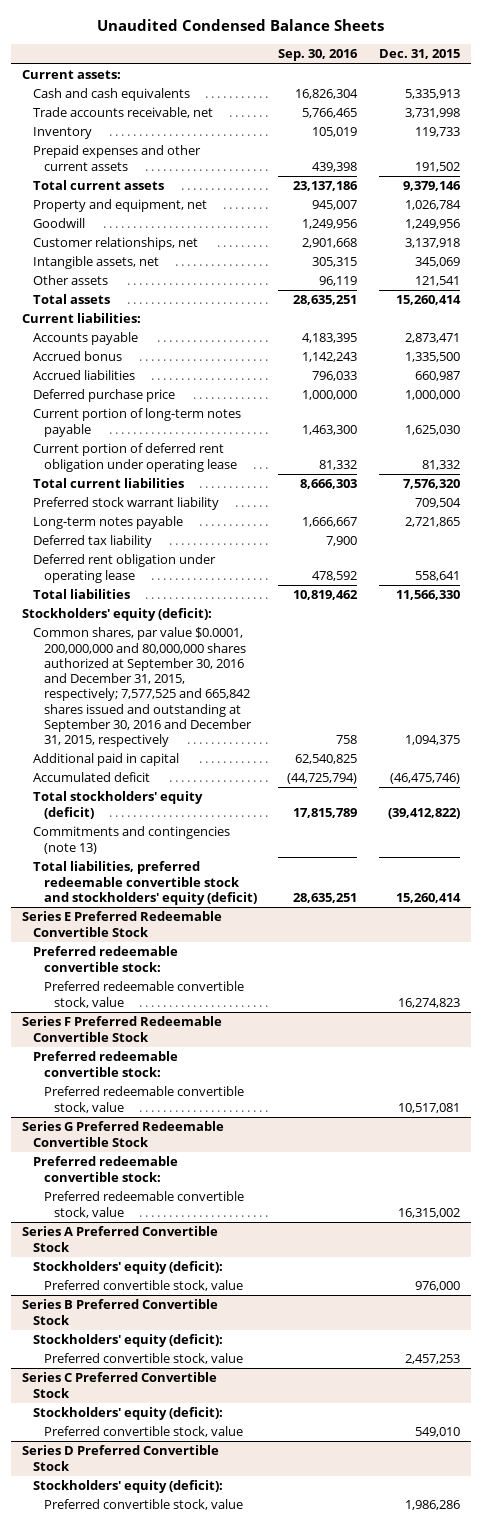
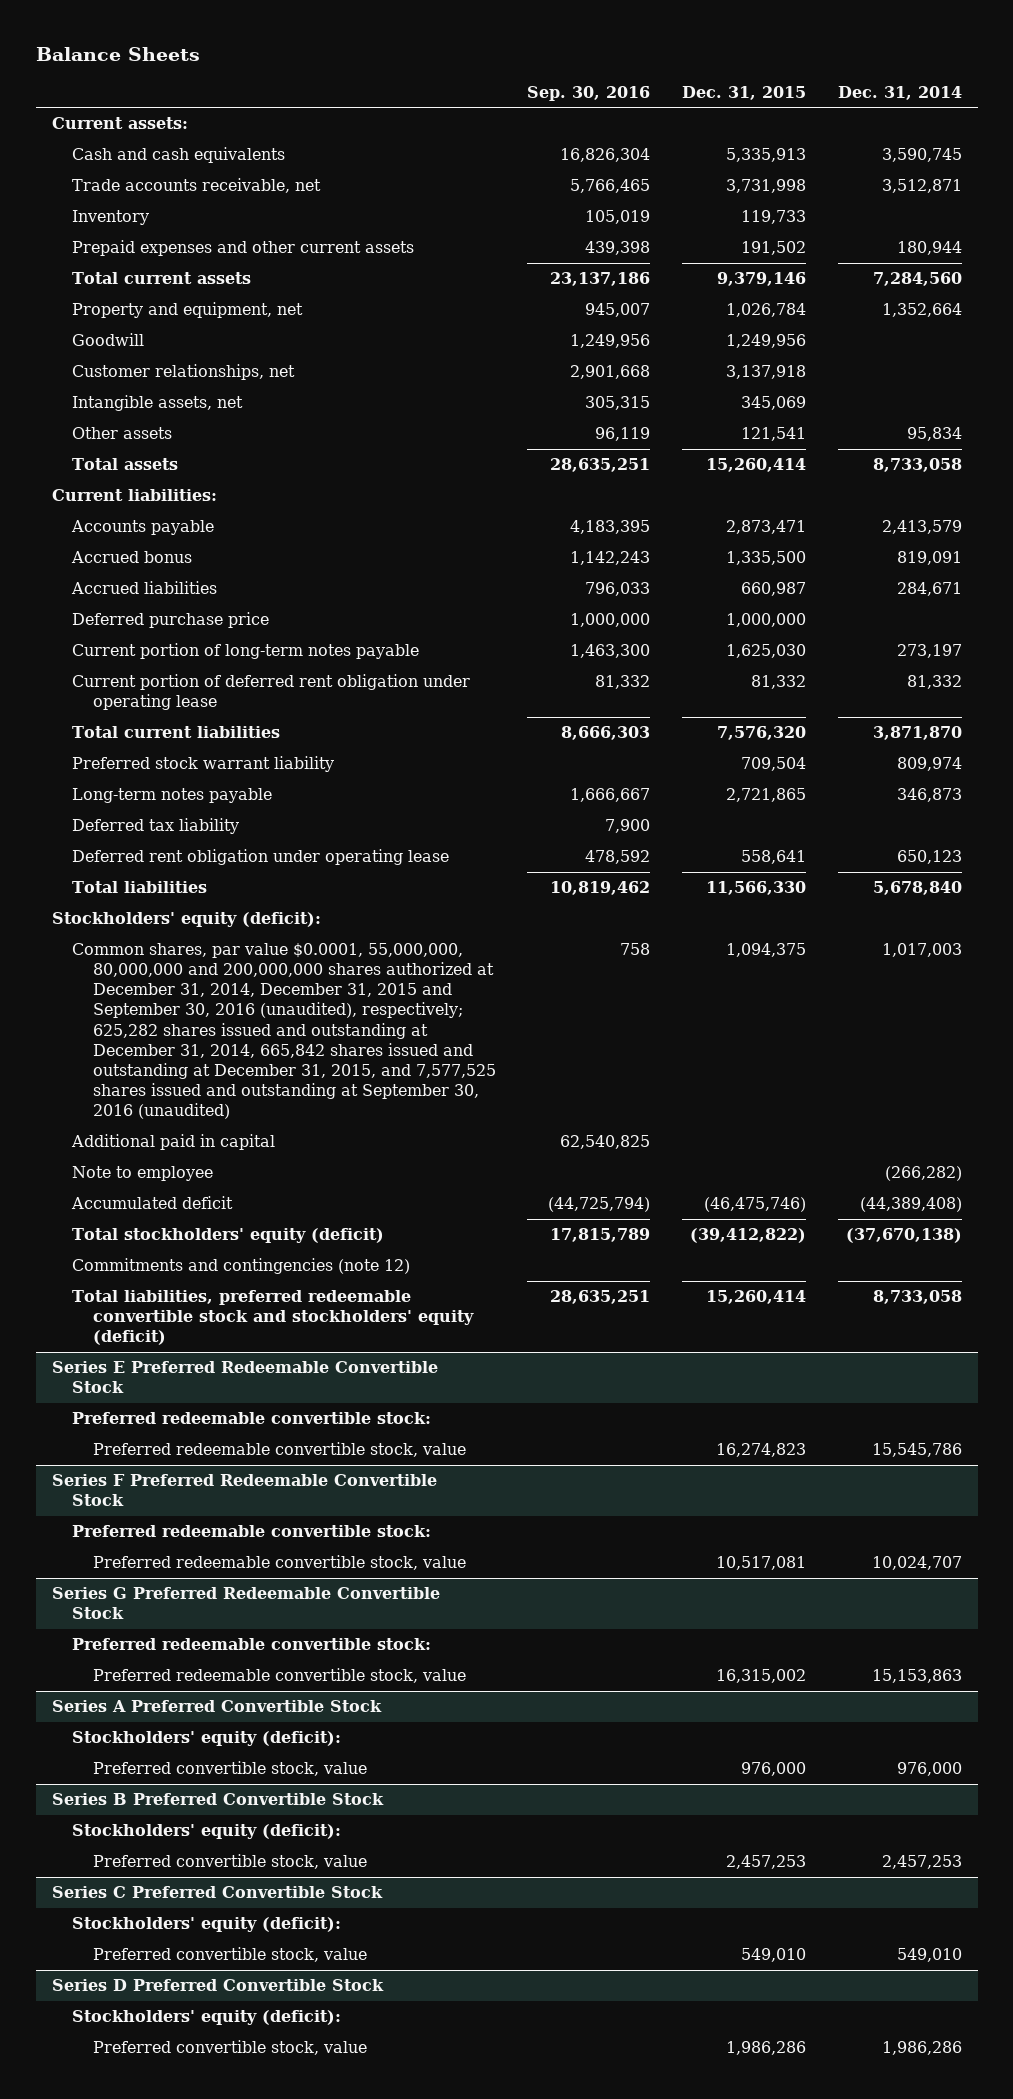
[97,19,385,32] Unaudited Condensed Balance Sheets -> [35,46,200,61] Balance Sheets
none -> [837,85,962,100] Dec. 31, 2014
[32,627,252,748] Common shares, par value $0.0001, 200,000,000 and 80,000,000 shares authorized at September 30, 2016 and December 31, 2015, respectively; 7,577,525 and 665,842 shares issued and outstanding at September 30, 2016 and December 31, 2015, respectively -> [72,943,496,1120] Common shares, par value $0.0001, 55,000,000, 80,000,000 and 200,000,000 shares authorized at December 31, 2014, December 31, 2015 and September 30, 2016 (unaudited), respectively; 625,282 shares issued and outstanding at December 31, 2014, 665,842 shares issued and outstanding at December 31, 2015, and 7,577,525 shares issued and outstanding at September 30, 2016 (unaudited)
none -> [72,1166,214,1182] Note to employee
[32,826,230,854] Commitments and contingencies (note 13) -> [72,1258,411,1275] Commitments and contingencies (note 12)

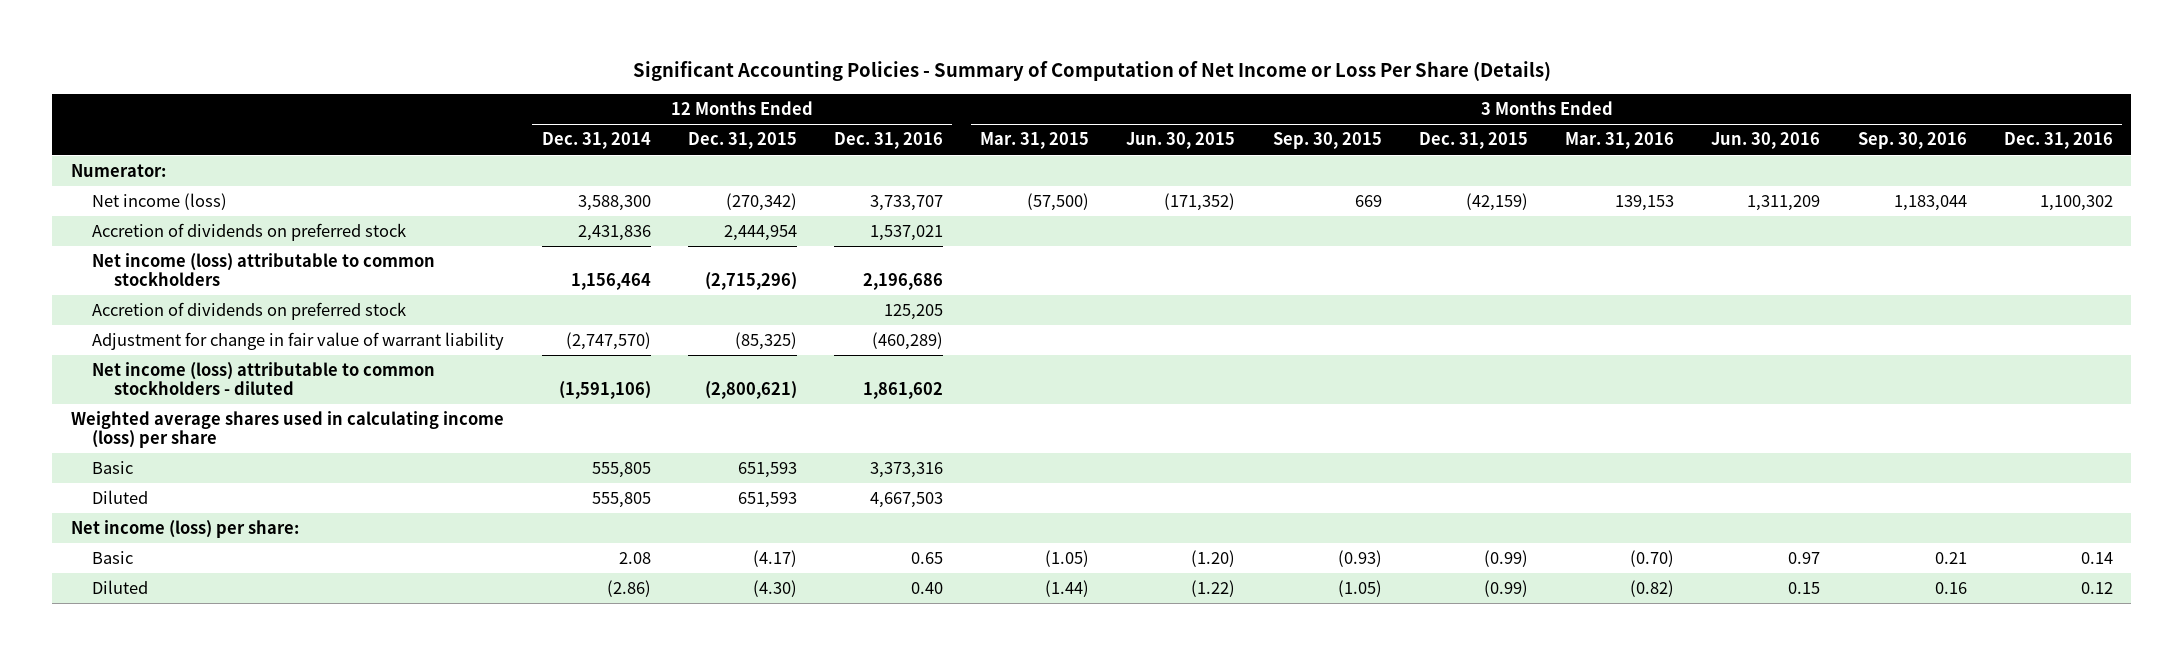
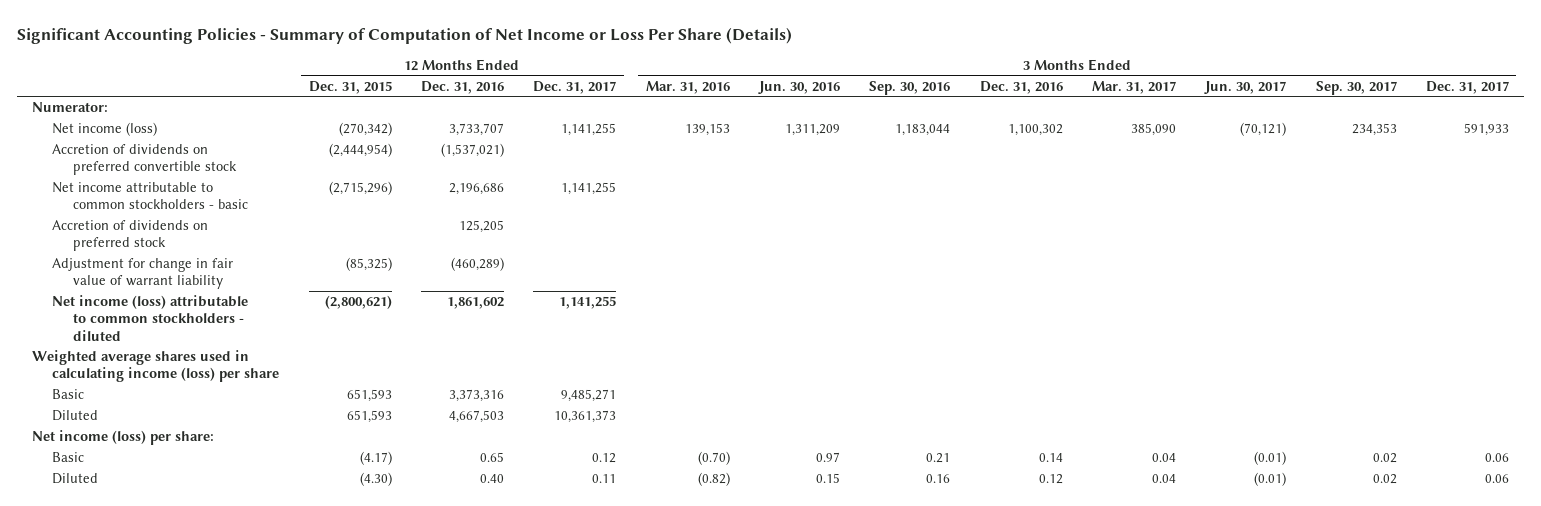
[541,132,651,150] Dec. 31, 2014 -> none
[980,132,1090,150] Mar. 31, 2015 -> none
[1126,132,1236,150] Jun. 30, 2015 -> none
[1272,132,1382,150] Sep. 30, 2015 -> none
[1418,132,1528,150] Dec. 31, 2015 -> none
none -> [533,80,617,94] Dec. 31, 2017
none -> [1091,80,1176,94] Mar. 31, 2017
none -> [1204,80,1287,94] Jun. 30, 2017
none -> [1315,80,1397,95] Sep. 30, 2017
none -> [1426,80,1510,94] Dec. 31, 2017
[92,223,407,242] Accretion of dividends on preferred stock -> [52,144,237,176] Accretion of dividends on preferred convertible stock
[723,225,797,242] 2,444,954 -> [328,143,392,158] (2,444,954)
[870,225,944,242] 1,537,021 -> [440,143,504,158] (1,537,021)
[92,253,436,287] Net income (loss) attributable to common stockholders -> [52,182,248,210] Net income attributable to common stockholders - basic

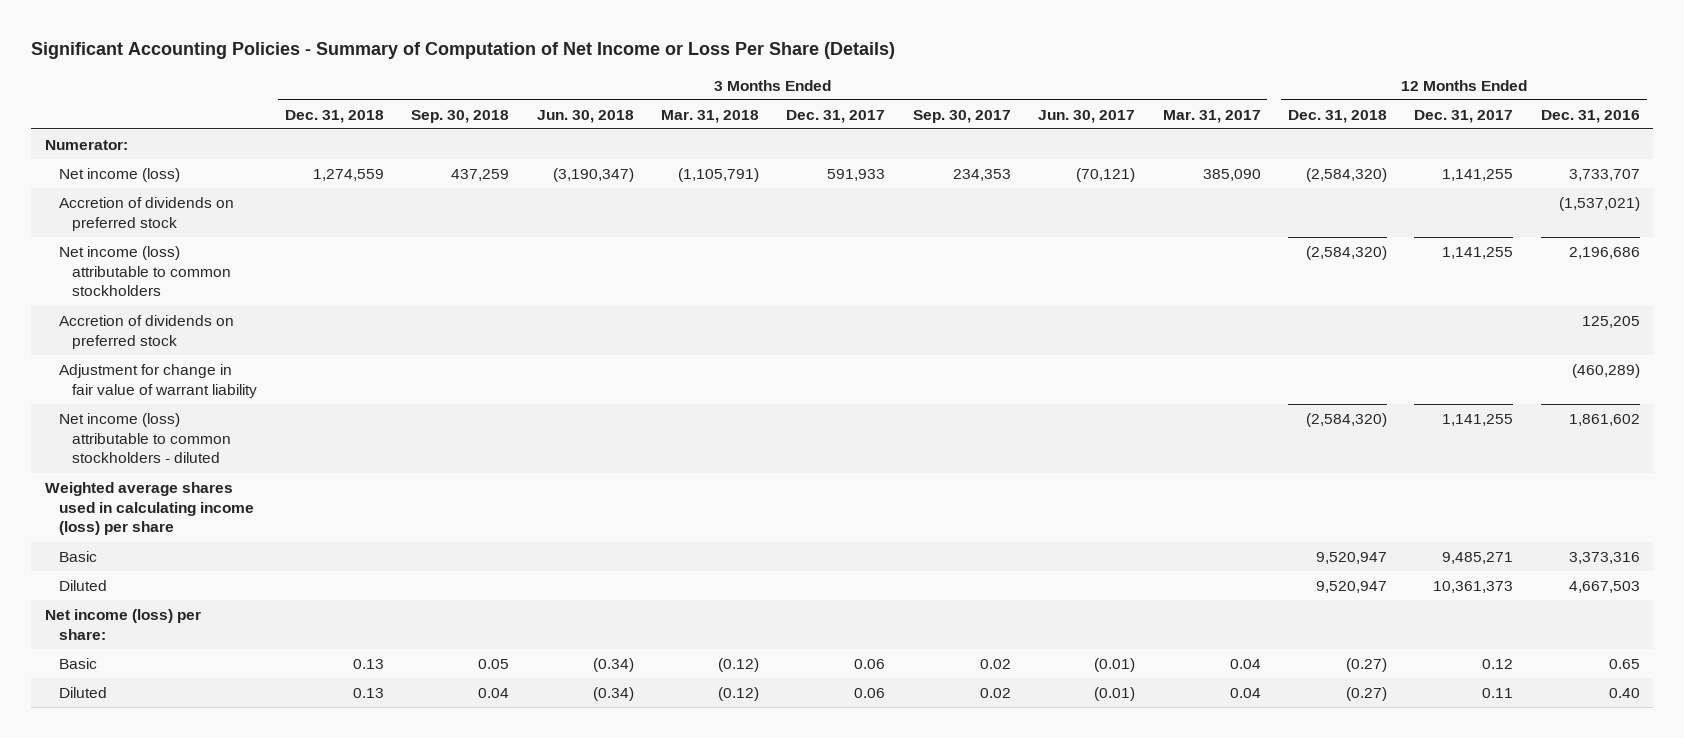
[308,80,392,94] Dec. 31, 2015 -> none
[645,80,730,94] Mar. 31, 2016 -> none
[757,80,840,94] Jun. 30, 2016 -> none
[869,80,951,95] Sep. 30, 2016 -> none
[979,80,1063,94] Dec. 31, 2016 -> none
none -> [284,109,384,123] Dec. 31, 2018
none -> [411,109,510,123] Sep. 30, 2018
none -> [536,109,634,123] Jun. 30, 2018
none -> [660,109,759,123] Mar. 31, 2018
none -> [1287,109,1387,123] Dec. 31, 2018
[52,144,237,176] Accretion of dividends on preferred convertible stock -> [58,196,234,231] Accretion of dividends on preferred stock
[52,182,248,210] Net income attributable to common stockholders - basic -> [58,245,232,297] Net income (loss) attributable to common stockholders

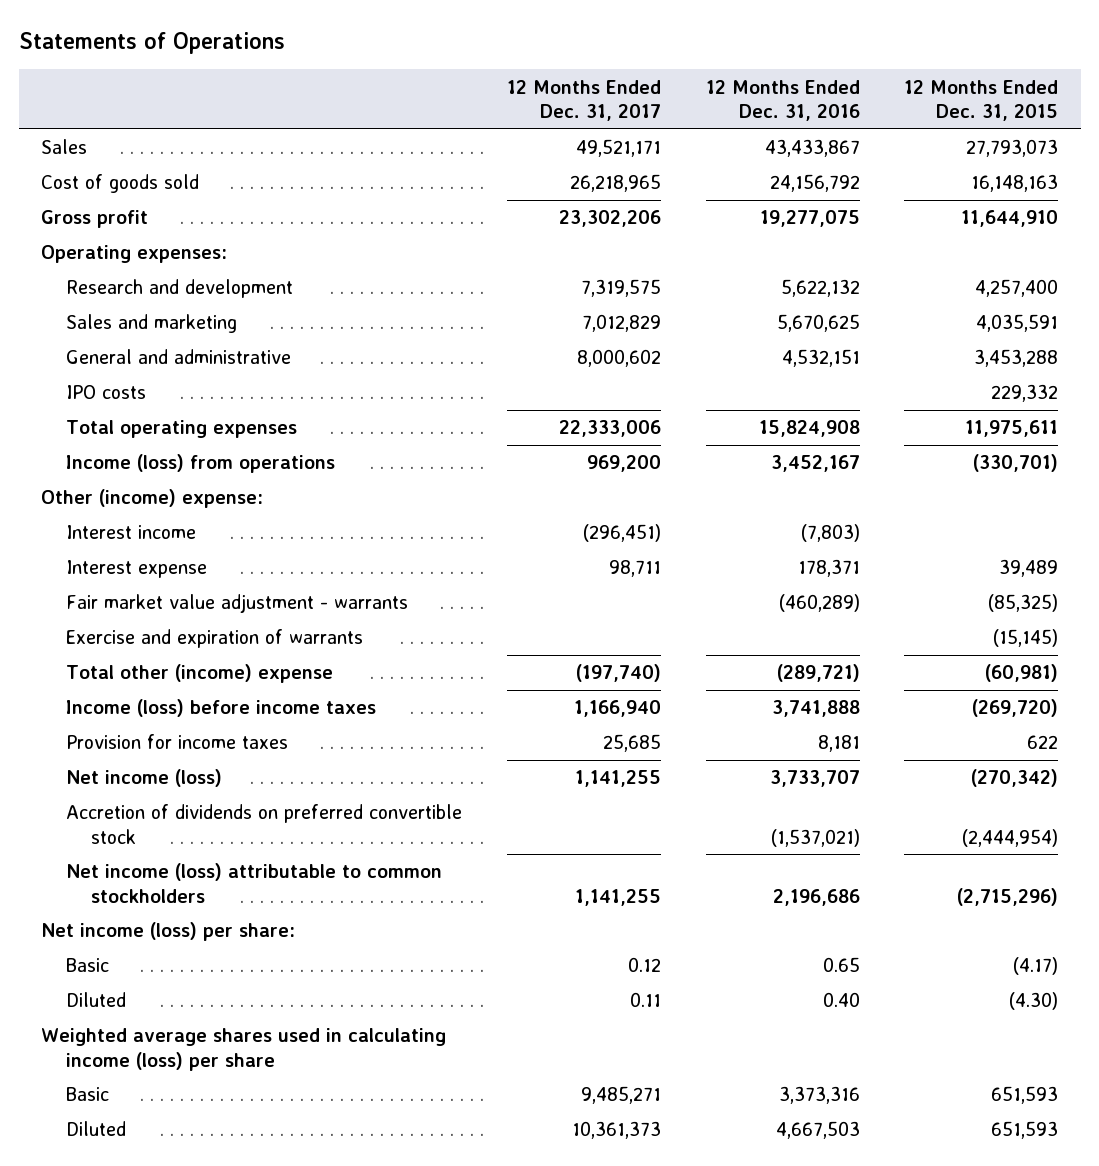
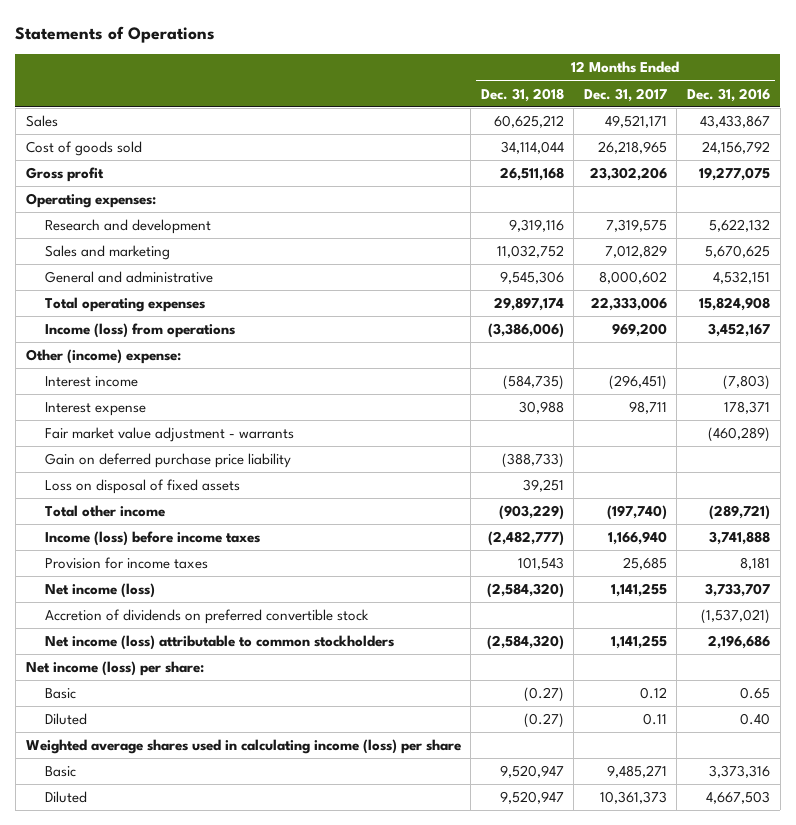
[904,79,1059,122] 12 Months Ended Dec. 31, 2015 -> none
none -> [480,87,564,102] Dec. 31, 2018
[66,385,147,400] IPO costs -> none
[66,629,364,649] Exercise and expiration of warrants -> none
none -> [45,453,292,469] Gain on deferred purchase price liability
none -> [45,479,241,495] Loss on disposal of fixed assets
[66,664,334,684] Total other (income) expense -> [45,505,166,518] Total other income

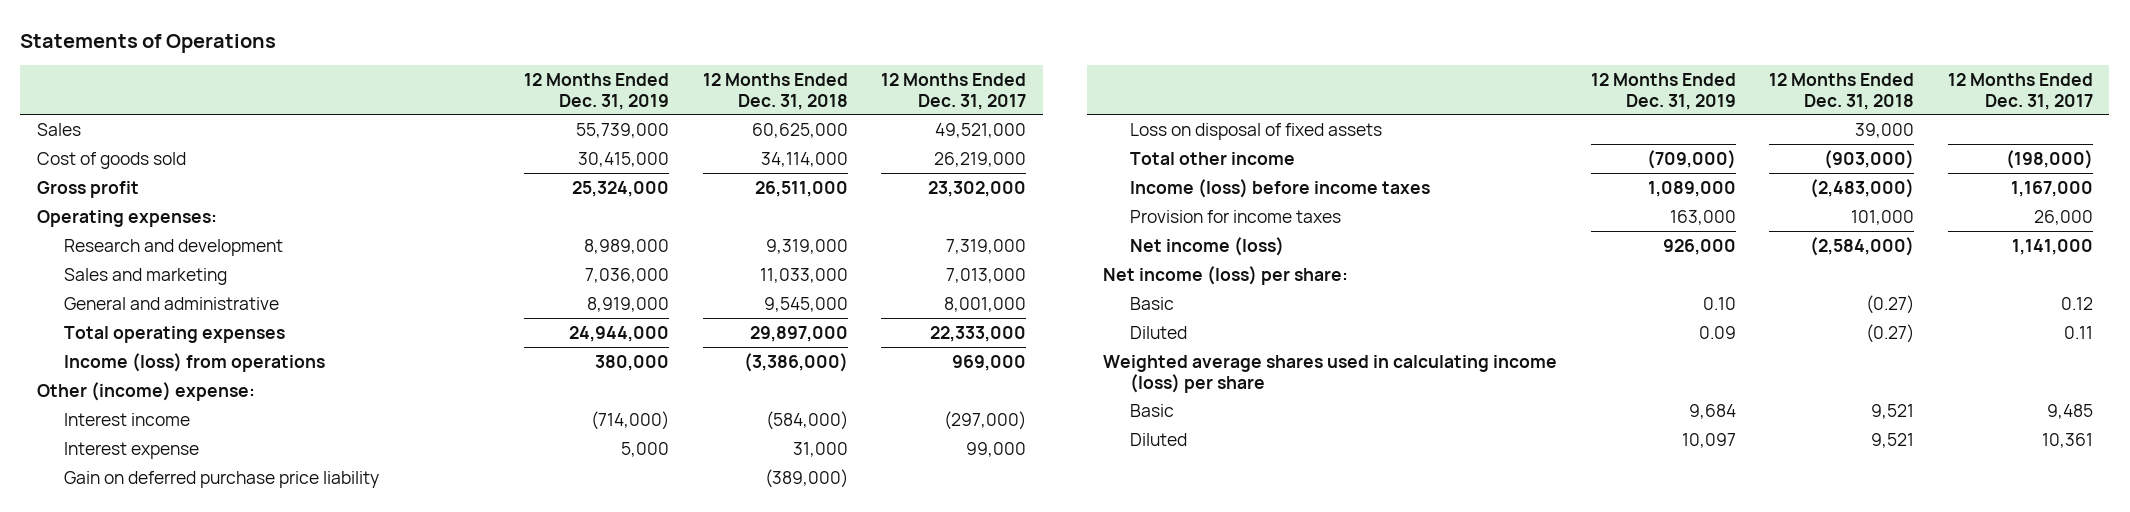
[687,87,771,102] Dec. 31, 2016 -> none
none -> [524,72,670,110] 12 Months Ended Dec. 31, 2019
[493,115,564,129] 60,625,212 -> [751,122,848,138] 60,625,000
[604,115,667,129] 49,521,171 -> [935,122,1027,138] 49,521,000
[500,141,564,155] 34,114,044 -> [760,151,848,167] 34,114,000
[597,141,667,155] 26,218,965 -> [934,151,1027,167] 26,219,000
[499,167,564,182] 26,511,168 -> [754,180,848,197] 26,511,000
[589,167,667,182] 23,302,206 -> [928,180,1027,197] 23,302,000
[508,219,564,233] 9,319,116 -> [765,238,848,254] 9,319,000
[605,219,667,233] 7,319,575 -> [946,238,1027,254] 7,319,000
[496,245,564,259] 11,032,752 -> [759,267,848,283] 11,033,000
[604,245,667,259] 7,012,829 -> [946,267,1027,283] 7,013,000
[499,271,564,285] 9,545,306 -> [763,296,848,312] 9,545,000
[598,271,667,285] 8,000,602 -> [944,296,1027,312] 8,001,000
[493,297,564,312] 29,897,174 -> [749,325,848,342] 29,897,000
[590,297,667,312] 22,333,006 -> [930,325,1027,342] 22,333,000
[487,323,564,339] (3,386,006) -> [743,352,848,372] (3,386,000)
[611,323,667,338] 969,200 -> [952,354,1027,371] 969,000
[45,427,295,443] Fair market value adjustment - warrants -> none
[45,609,370,625] Accretion of dividends on preferred convertible stock -> none
[45,635,395,651] Net income (loss) attributable to common stockholders -> none
[502,375,564,391] (584,735) -> [765,410,848,430] (584,000)
[608,375,667,391] (296,451) -> [944,410,1027,430] (297,000)
[518,401,564,415] 30,988 -> [792,441,848,457] 31,000
[628,401,667,415] 98,711 -> [966,441,1027,457] 99,000
[501,453,564,469] (388,733) -> [764,468,848,488] (389,000)
[522,479,564,493] 39,251 -> [1855,122,1915,138] 39,000
[498,505,564,521] (903,229) -> [1824,149,1915,169] (903,000)
[606,505,667,521] (197,740) -> [2005,149,2093,169] (198,000)
[487,531,564,547] (2,482,777) -> [1810,178,1915,198] (2,483,000)
[607,531,667,546] 1,166,940 -> [2010,180,2093,197] 1,167,000
[517,557,564,571] 101,543 -> [1851,209,1915,225] 101,000
[622,557,667,571] 25,685 -> [2033,209,2093,225] 26,000
[486,583,564,599] (2,584,320) -> [1810,236,1915,256] (2,584,000)
[610,583,667,598] 1,141,255 -> [2011,238,2093,255] 1,141,000
[499,765,564,779] 9,520,947 -> [1871,403,1915,419] 9,521
[606,765,667,779] 9,485,271 -> [2046,403,2093,419] 9,485
[499,791,564,805] 9,520,947 -> [1871,432,1915,448] 9,521
[599,791,667,805] 10,361,373 -> [2041,432,2093,448] 10,361

